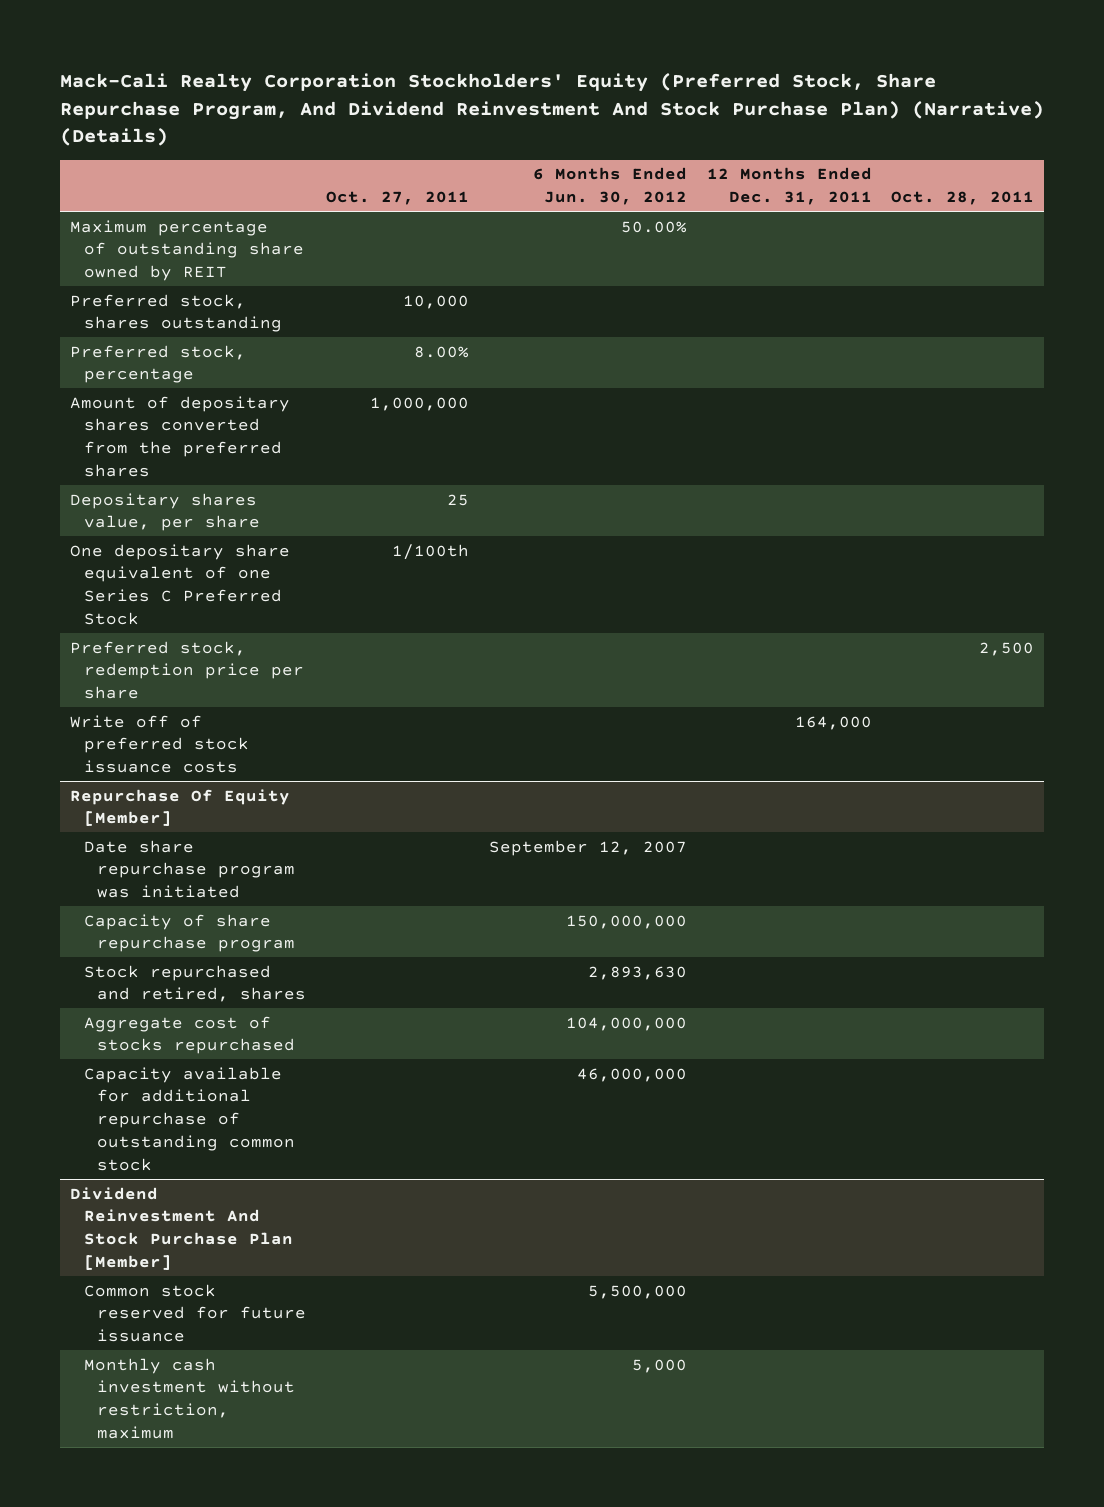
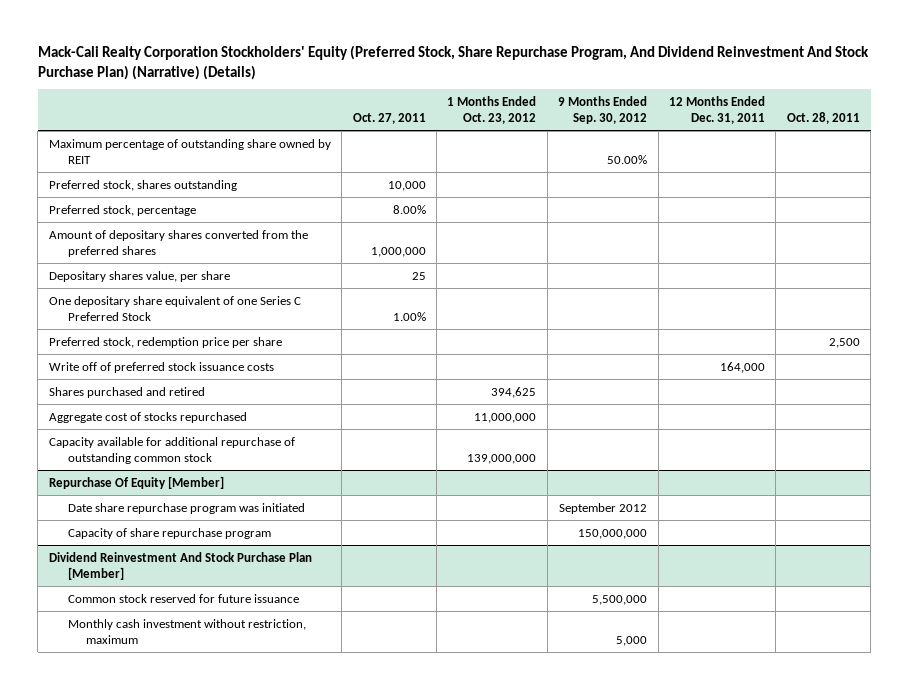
[532,167,687,206] 6 Months Ended Jun. 30, 2012 -> none
none -> [447,95,537,124] 1 Months Ended Oct. 23, 2012
none -> [558,95,648,124] 9 Months Ended Sep. 30, 2012
[392,543,470,560] 1/100th -> [392,311,426,321] 1.00%
none -> [48,386,205,398] Shares purchased and retired
none -> [48,411,247,423] Aggregate cost of stocks repurchased
none -> [48,436,295,464] Capacity available for additional repurchase of outstanding common stock
[83,964,307,1003] Stock repurchased and retired, shares -> none
[83,1015,296,1055] Aggregate cost of stocks repurchased -> none
[83,1066,296,1171] Capacity available for additional repurchase of outstanding common stock -> none

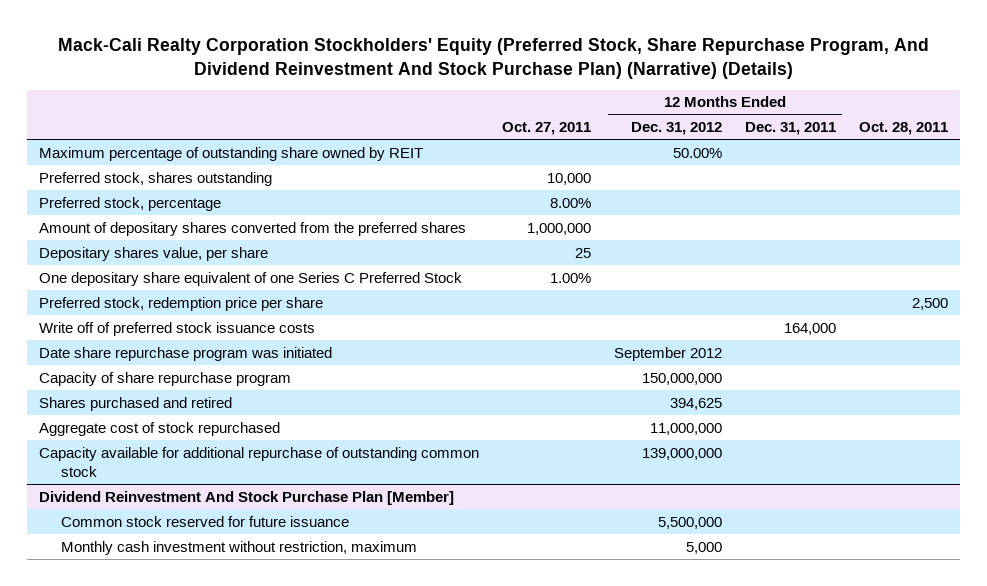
[447,95,537,124] 1 Months Ended Oct. 23, 2012 -> none
[558,95,648,124] 9 Months Ended Sep. 30, 2012 -> none
none -> [631,122,723,136] Dec. 31, 2012
none -> [38,346,332,361] Date share repurchase program was initiated
none -> [38,371,291,386] Capacity of share repurchase program
[48,411,247,423] Aggregate cost of stocks repurchased -> [38,421,280,436] Aggregate cost of stock repurchased
[48,475,224,489] Repurchase Of Equity [Member] -> none
[67,502,305,514] Date share repurchase program was initiated -> none
[67,527,271,539] Capacity of share repurchase program -> none

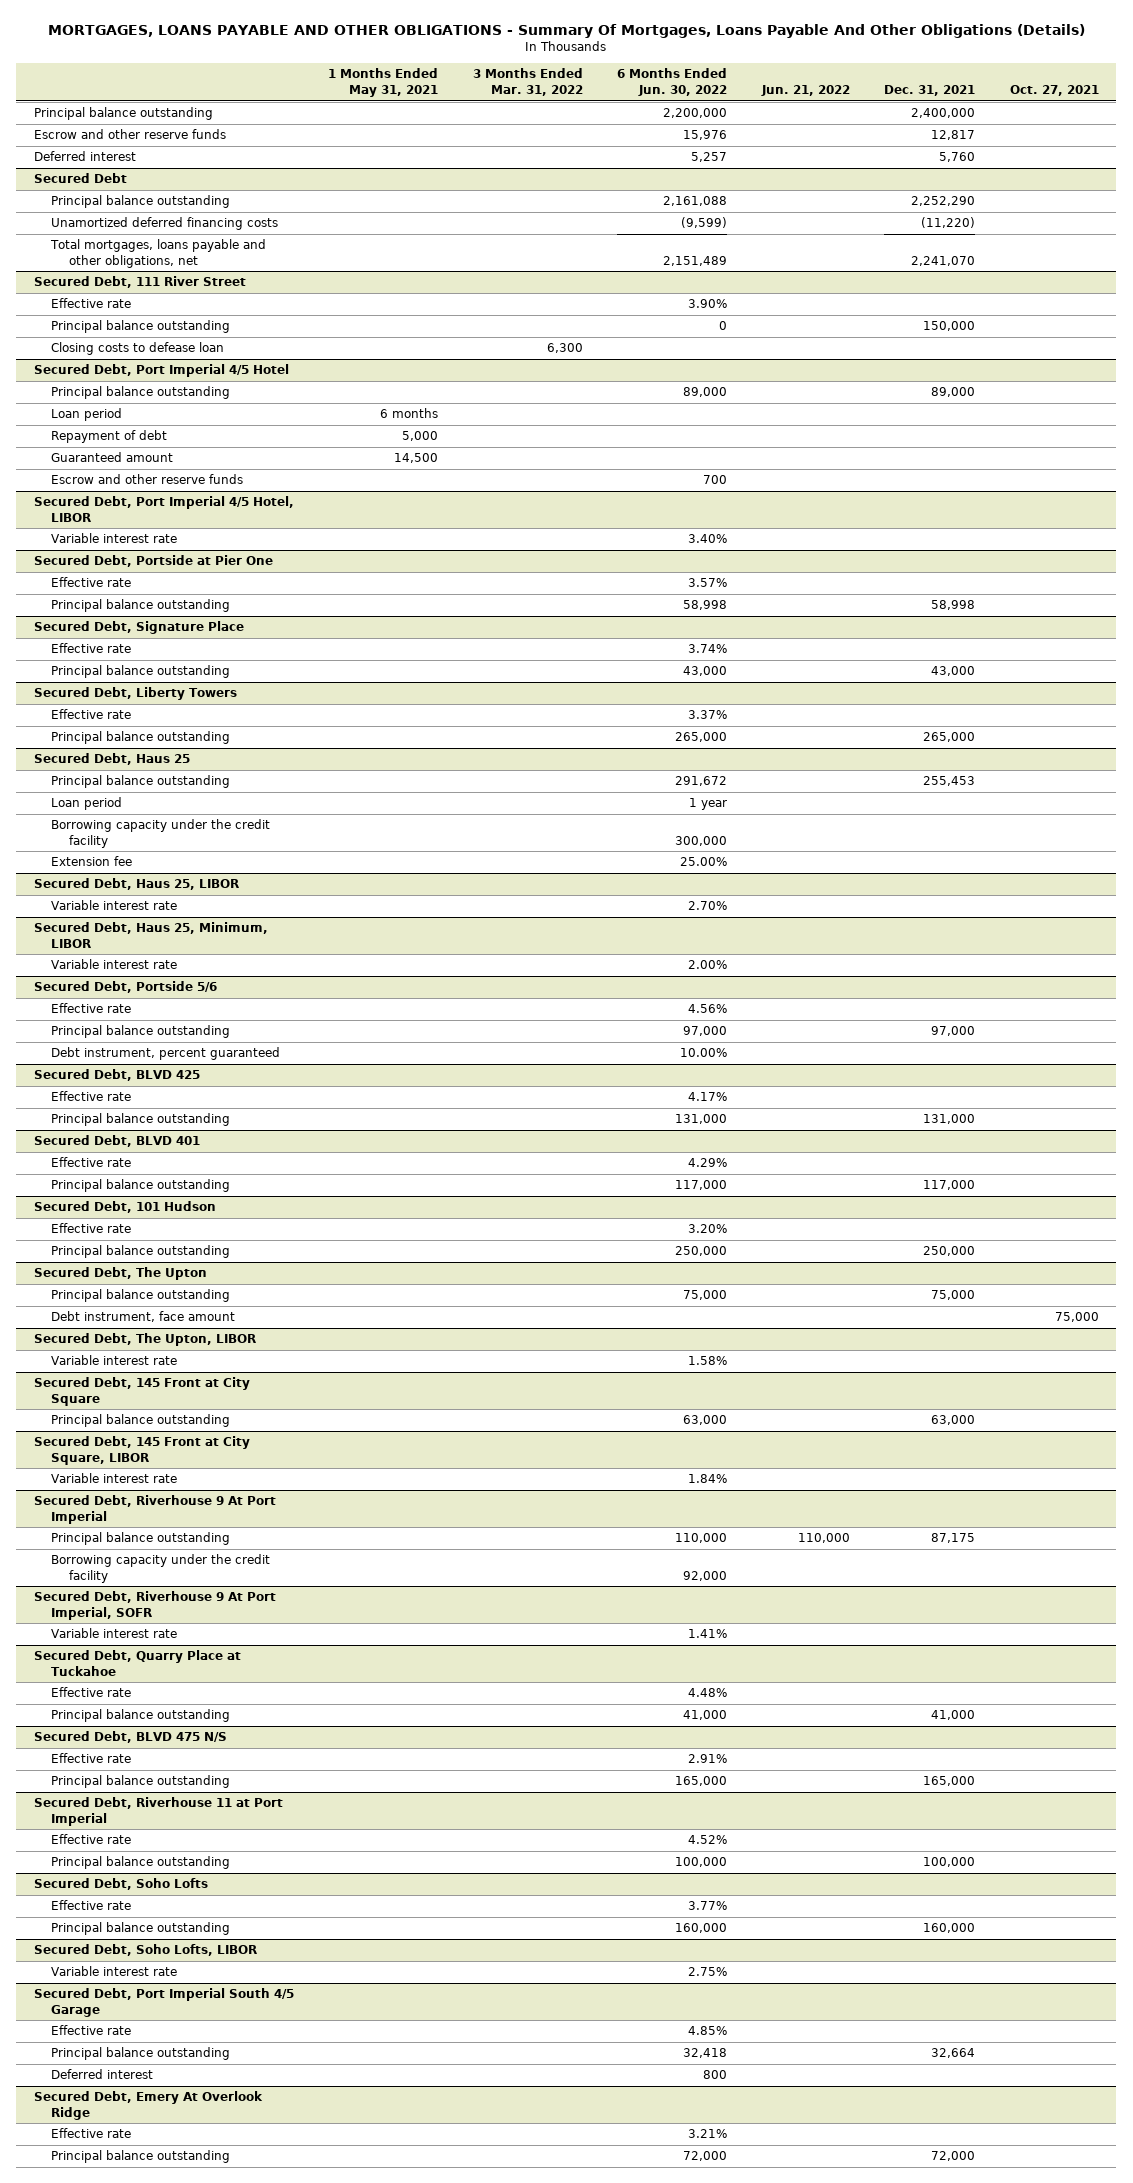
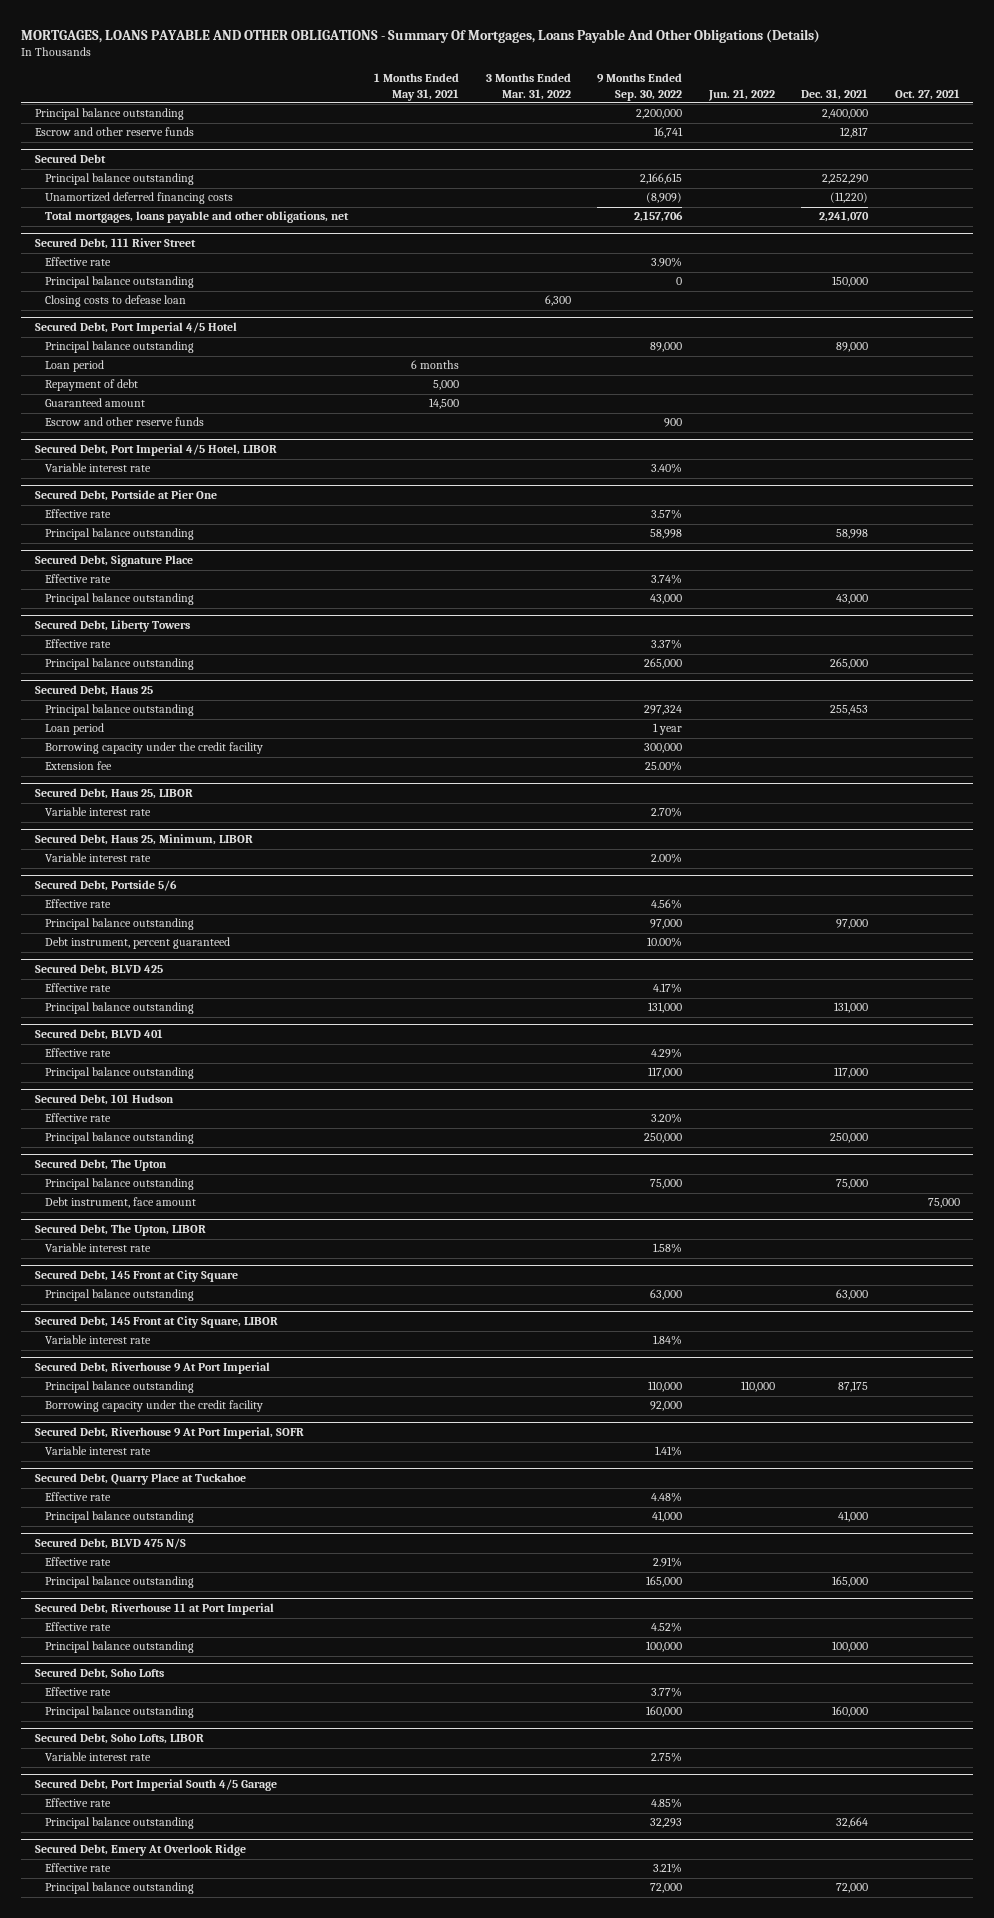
[617,68,728,96] 6 Months Ended Jun. 30, 2022 -> none
none -> [597,72,683,101] 9 Months Ended Sep. 30, 2022
[33,151,136,162] Deferred interest -> none
[51,2069,154,2080] Deferred interest -> none

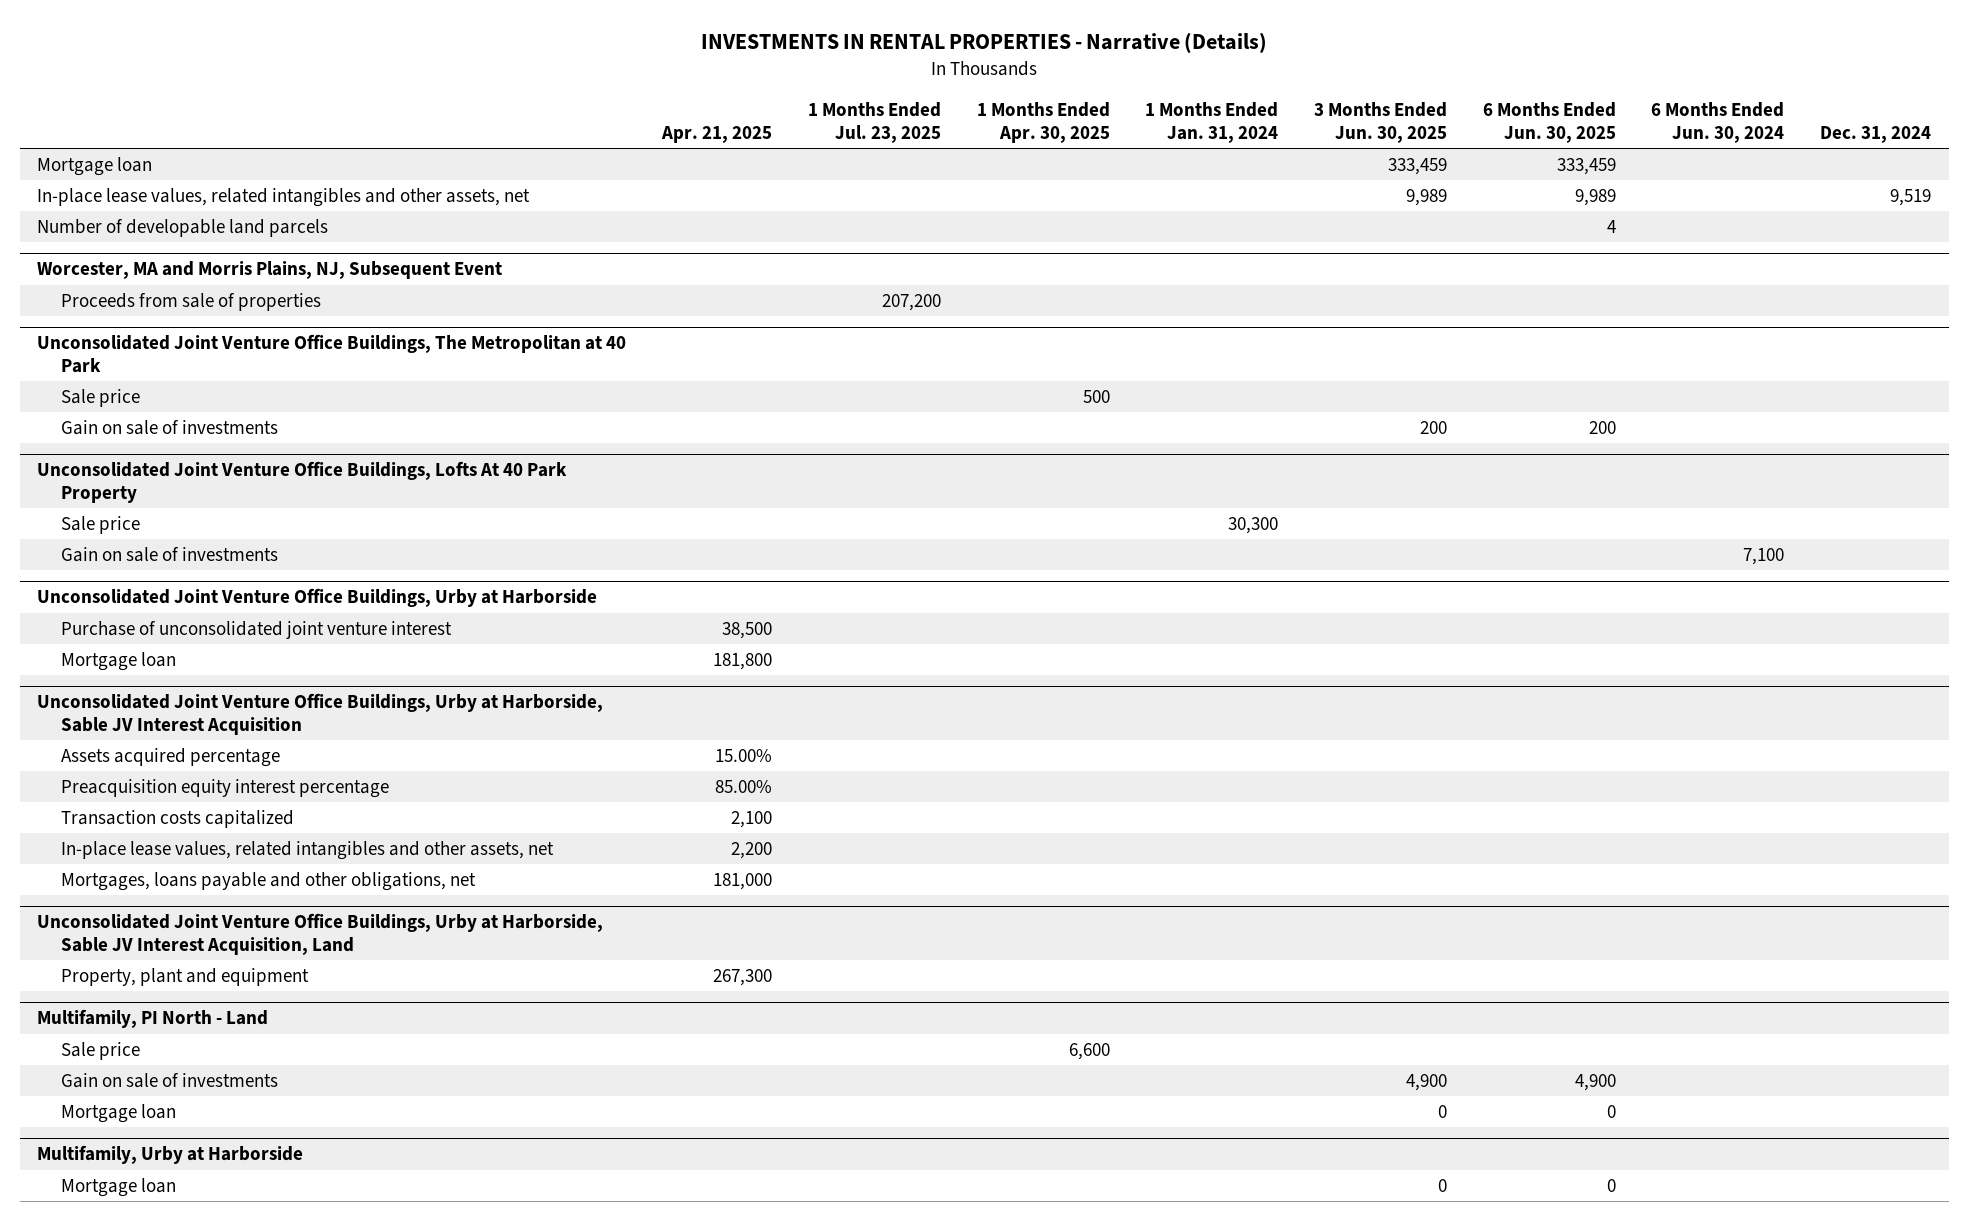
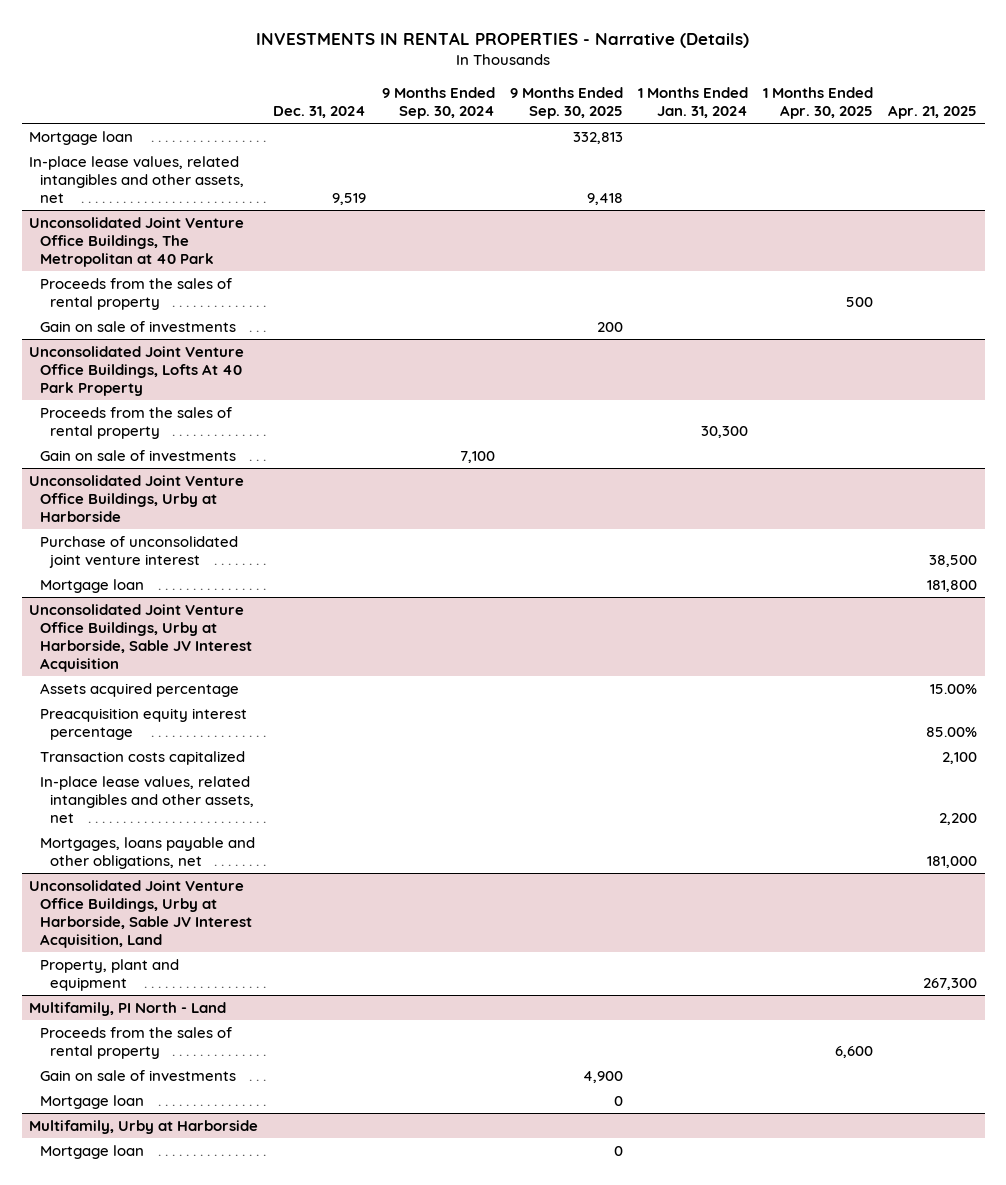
[807,102,941,143] 1 Months Ended Jul. 23, 2025 -> none
[1313,102,1447,143] 3 Months Ended Jun. 30, 2025 -> none
[1482,102,1616,143] 6 Months Ended Jun. 30, 2025 -> none
[1651,102,1785,143] 6 Months Ended Jun. 30, 2024 -> none
none -> [381,86,495,119] 9 Months Ended Sep. 30, 2024
none -> [509,86,623,119] 9 Months Ended Sep. 30, 2025
[37,219,329,238] Number of developable land parcels -> none
[37,261,503,280] Worcester, MA and Morris Plains, NJ, Subsequent Event -> none
[60,293,321,312] Proceeds from sale of properties -> none
[60,389,140,408] Sale price -> [39,277,232,310] Proceeds from the sales of rental property
[60,516,140,535] Sale price -> [39,406,232,439] Proceeds from the sales of rental property
[60,1042,140,1061] Sale price -> [39,1026,232,1059] Proceeds from the sales of rental property

